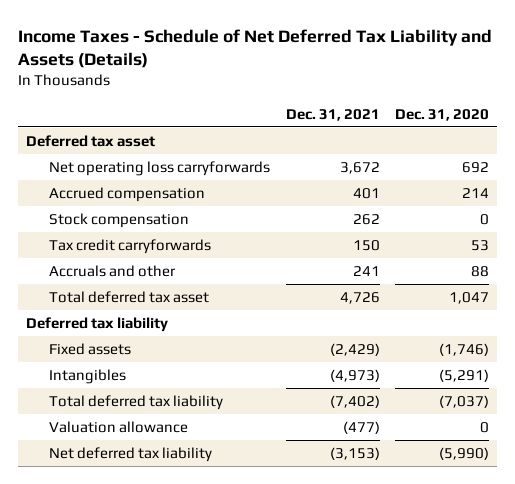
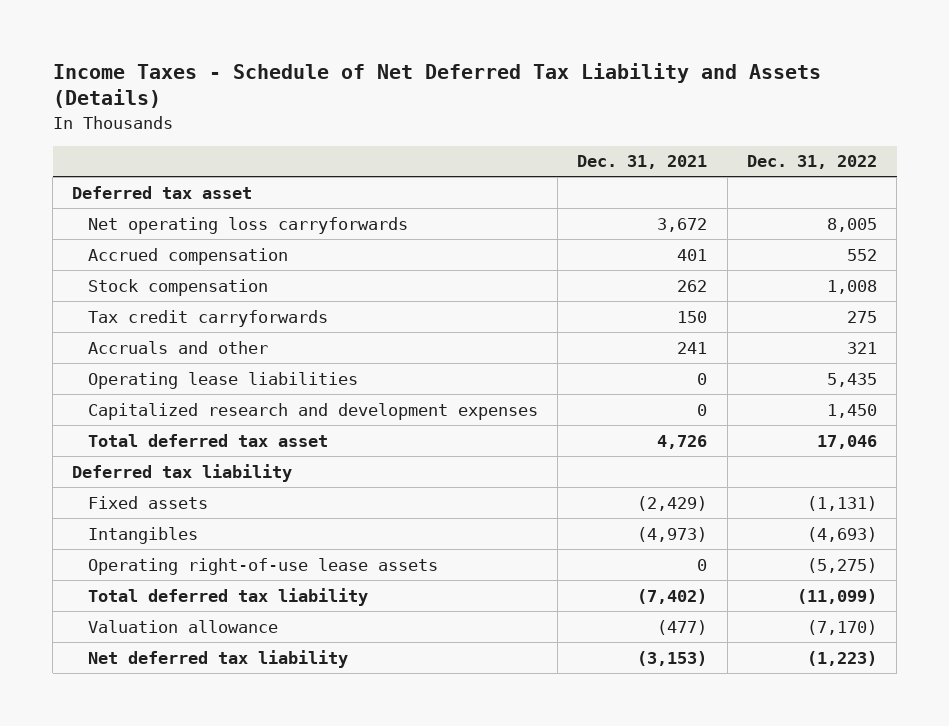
[394,108,489,121] Dec. 31, 2020 -> none
none -> [746,155,877,170] Dec. 31, 2022
none -> [87,371,358,389] Operating lease liabilities
none -> [87,402,538,420] Capitalized research and development expenses
none -> [87,557,438,575] Operating right-of-use lease assets

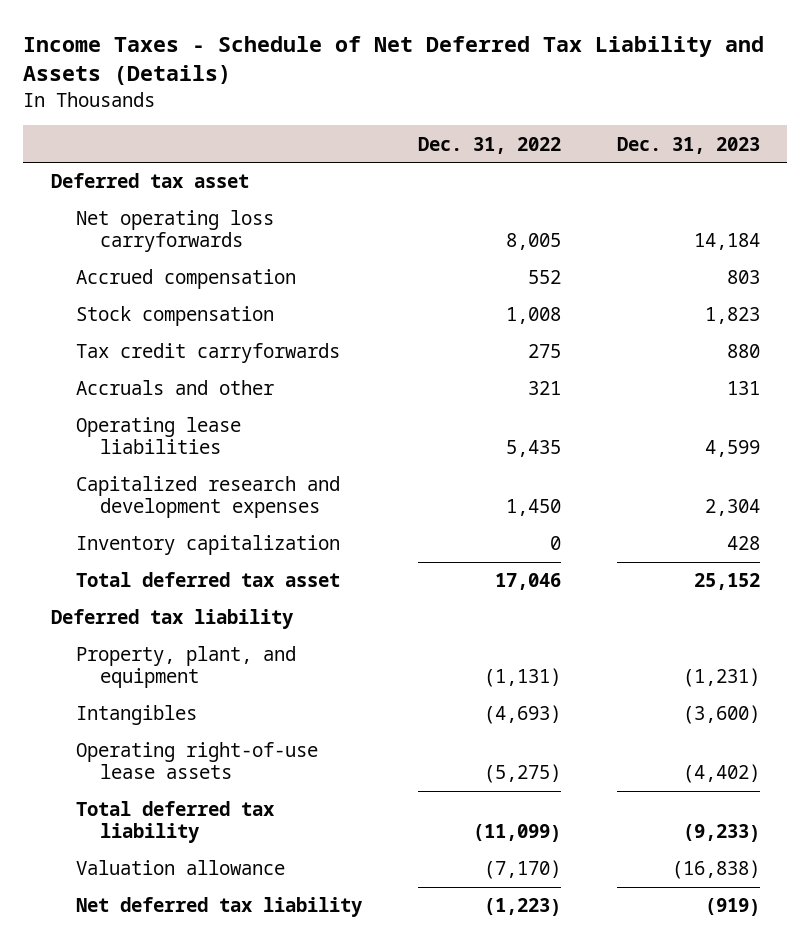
[577,155,708,170] Dec. 31, 2021 -> none
none -> [616,136,760,154] Dec. 31, 2023
none -> [75,535,340,556] Inventory capitalization
[87,495,208,509] Fixed assets -> [75,646,296,689] Property, plant, and equipment

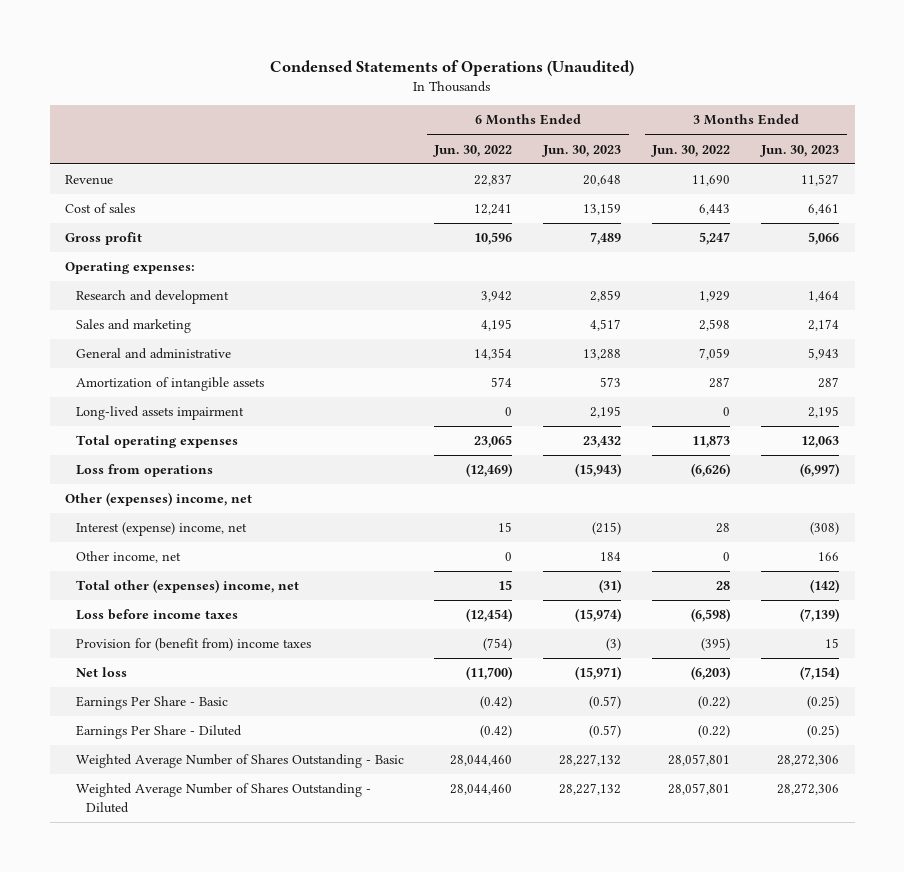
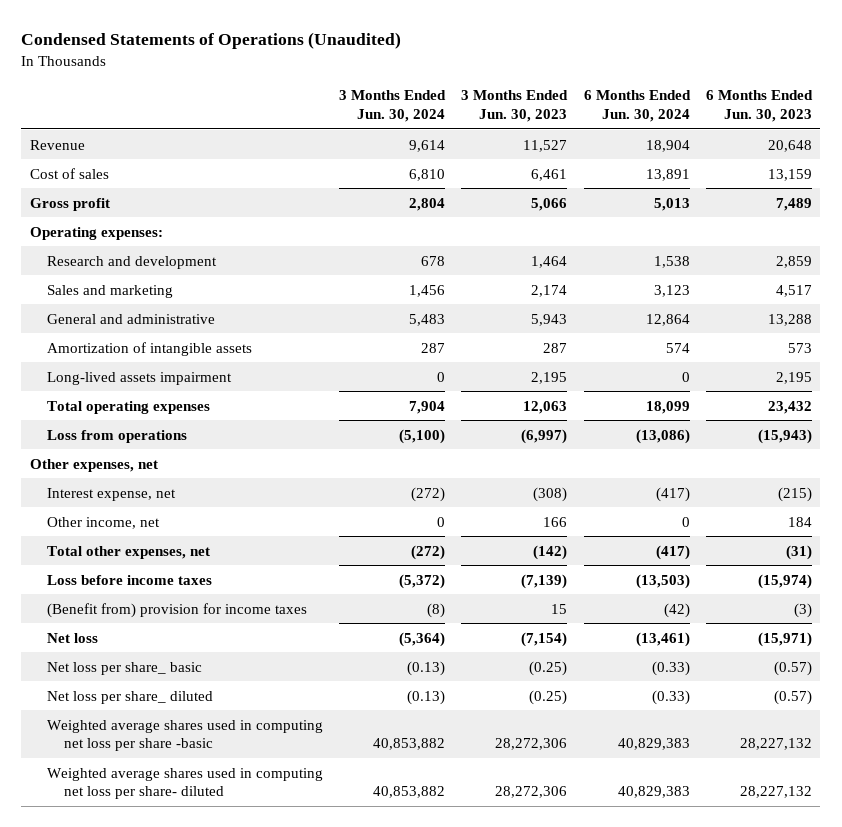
[433,144,513,157] Jun. 30, 2022 -> none
[651,144,731,157] Jun. 30, 2022 -> none
none -> [339,90,447,123] 3 Months Ended Jun. 30, 2024
none -> [583,90,691,123] 6 Months Ended Jun. 30, 2024
[65,492,253,507] Other (expenses) income, net -> [29,458,158,472] Other expenses, net
[75,522,247,537] Interest (expense) income, net -> [46,487,176,501] Interest expense, net
[75,579,299,594] Total other (expenses) income, net -> [46,545,210,559] Total other expenses, net
[75,638,311,652] Provision for (benefit from) income taxes -> [46,602,307,618] (Benefit from) provision for income taxes
[75,696,228,711] Earnings Per Share - Basic -> [46,661,202,675] Net loss per share_ basic
[75,725,242,740] Earnings Per Share - Diluted -> [46,690,213,704] Net loss per share_ diluted
[75,754,404,769] Weighted Average Number of Shares Outstanding - Basic -> [46,719,323,752] Weighted average shares used in computing net loss per share -basic
[75,783,371,813] Weighted Average Number of Shares Outstanding - Diluted -> [46,767,323,800] Weighted average shares used in computing net loss per share- diluted

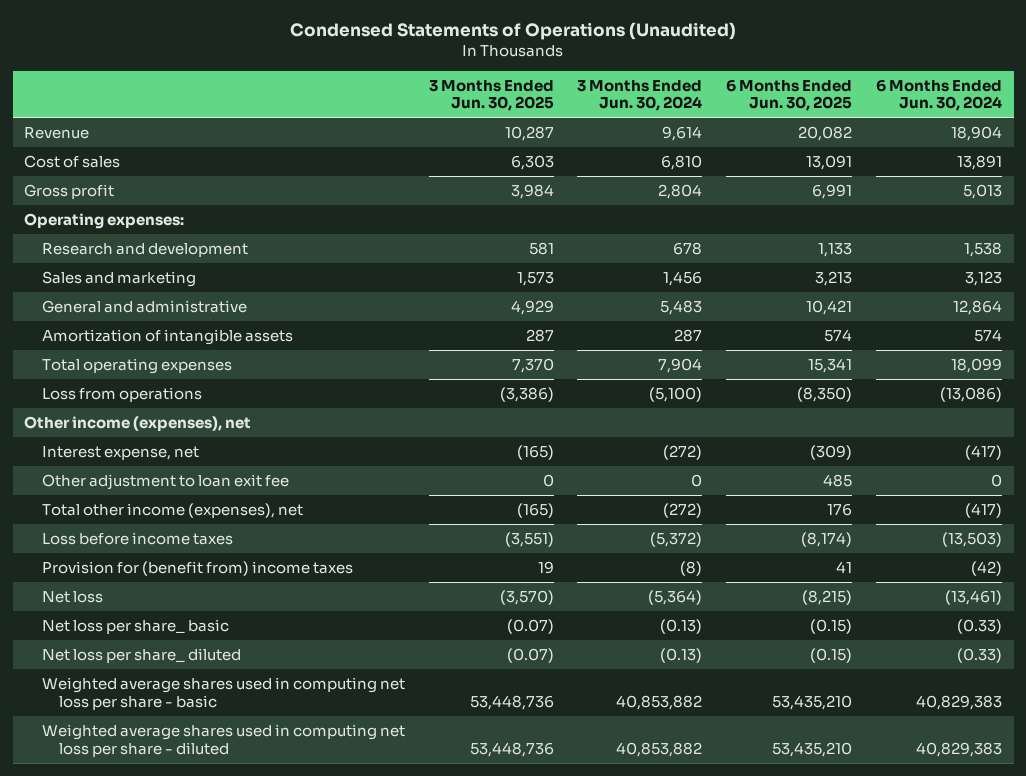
[461,90,569,123] 3 Months Ended Jun. 30, 2023 -> none
[706,90,814,123] 6 Months Ended Jun. 30, 2023 -> none
none -> [428,79,554,112] 3 Months Ended Jun. 30, 2025
none -> [726,78,853,112] 6 Months Ended Jun. 30, 2025
[46,371,232,385] Long-lived assets impairment -> none
[29,458,158,472] Other expenses, net -> [24,416,252,432] Other income (expenses), net
[46,516,160,529] Other income, net -> none
none -> [41,474,289,491] Other adjustment to loan exit fee
[46,545,210,559] Total other expenses, net -> [41,503,303,519] Total other income (expenses), net
[46,602,307,618] (Benefit from) provision for income taxes -> [41,561,353,577] Provision for (benefit from) income taxes
[46,719,323,752] Weighted average shares used in computing net loss per share -basic -> [41,677,405,710] Weighted average shares used in computing net loss per share - basic
[46,767,323,800] Weighted average shares used in computing net loss per share- diluted -> [41,724,405,757] Weighted average shares used in computing net loss per share - diluted

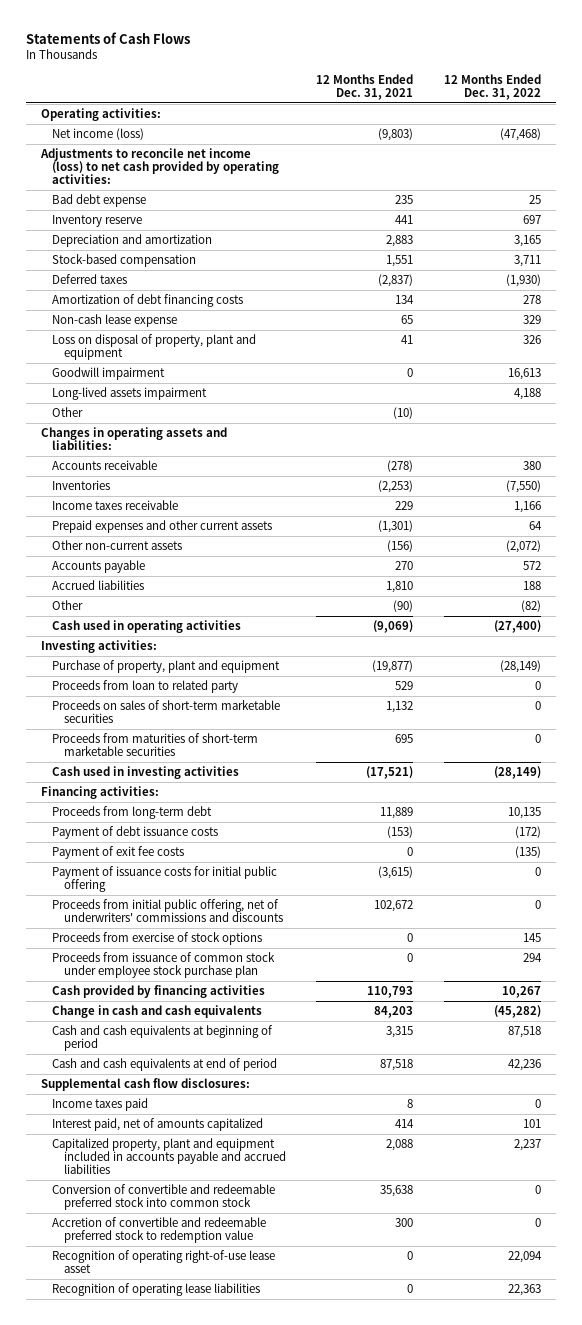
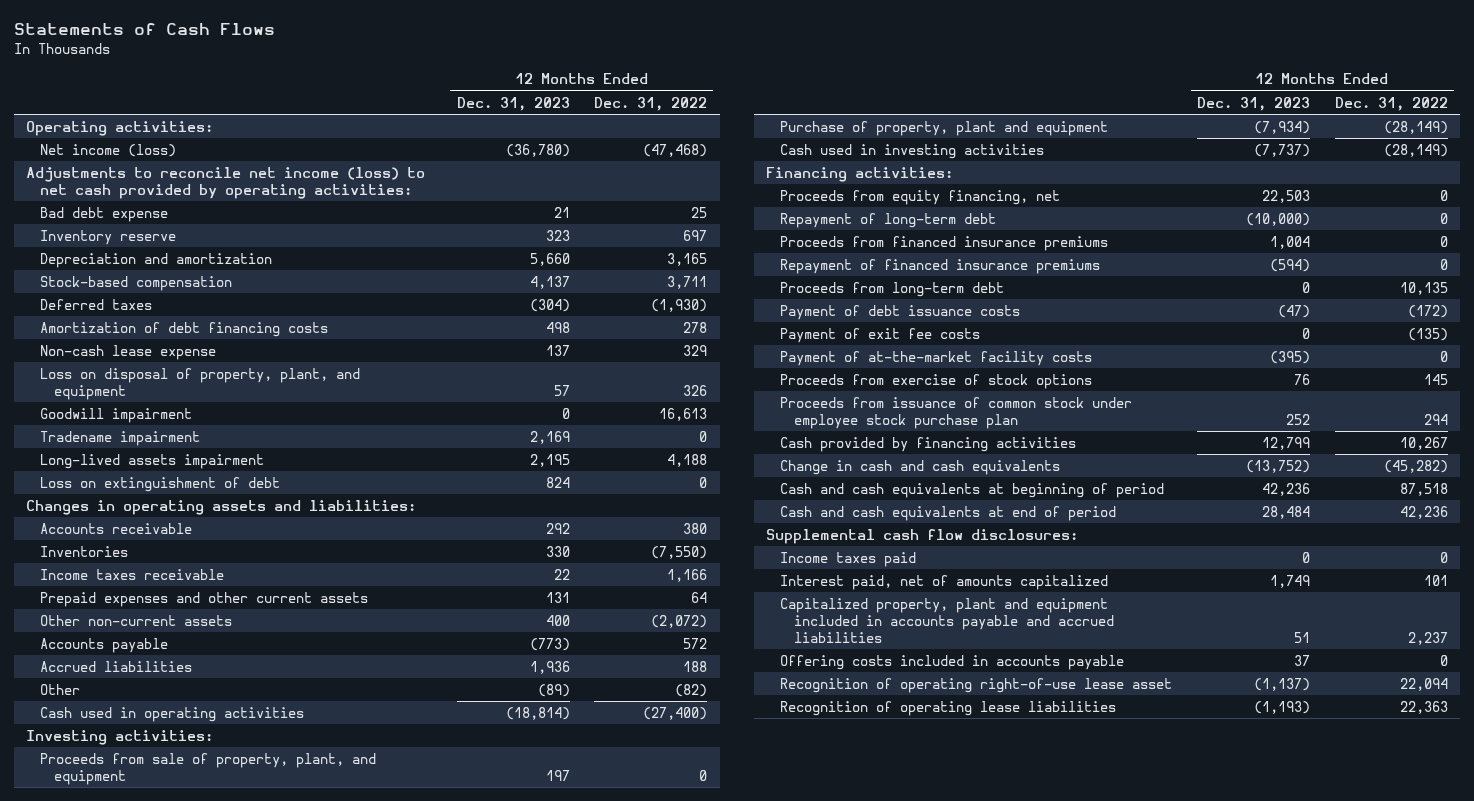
[316,74,414,101] 12 Months Ended Dec. 31, 2021 -> none
none -> [456,96,570,111] Dec. 31, 2023
[52,333,257,361] Loss on disposal of property, plant and equipment -> [39,367,360,400] Loss on disposal of property, plant, and equipment
none -> [39,430,200,446] Tradename impairment
[52,406,84,417] Other -> none
none -> [39,476,280,492] Loss on extinguishment of debt
none -> [39,752,376,785] Proceeds from sale of property, plant, and equipment
[52,679,239,693] Proceeds from loan to related party -> none
[52,699,281,724] Proceeds on sales of short-term marketable securities -> none
[52,732,259,757] Proceeds from maturities of short-term marketable securities -> none
none -> [780,189,1061,205] Proceeds from equity financing, net
none -> [780,212,997,228] Repayment of long-term debt
none -> [780,235,1109,251] Proceeds from financed insurance premiums
none -> [780,258,1101,274] Repayment of financed insurance premiums
[52,865,278,893] Payment of issuance costs for initial public offering -> none
[52,898,283,923] Proceeds from initial public offering, net of underwriters' commissions and discounts -> none
none -> [780,350,1093,366] Payment of at-the-market facility costs
[52,1183,276,1211] Conversion of convertible and redeemable preferred stock into common stock -> none
[52,1216,267,1244] Accretion of convertible and redeemable preferred stock to redemption value -> none
none -> [780,654,1125,670] Offering costs included in accounts payable

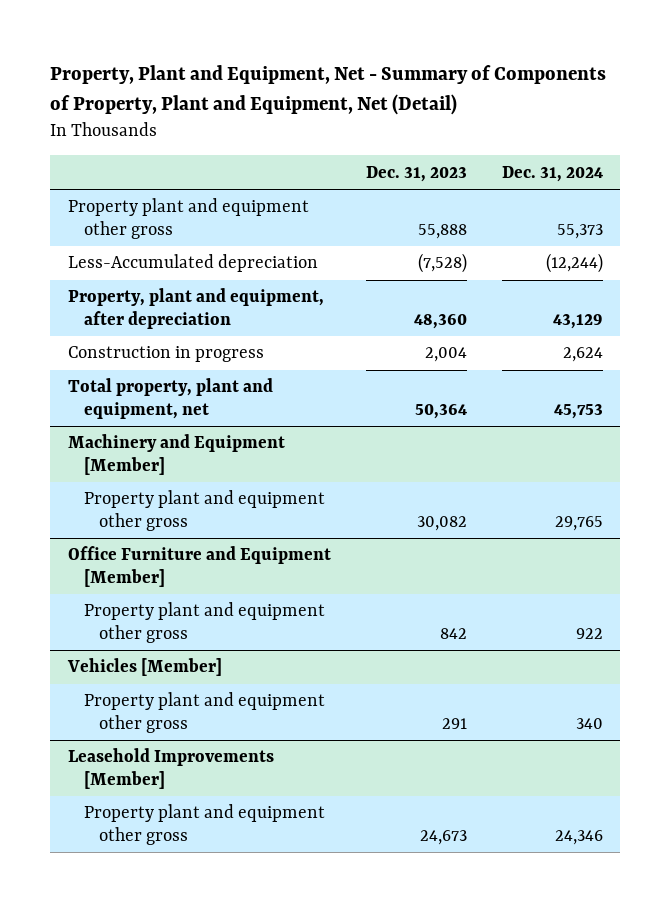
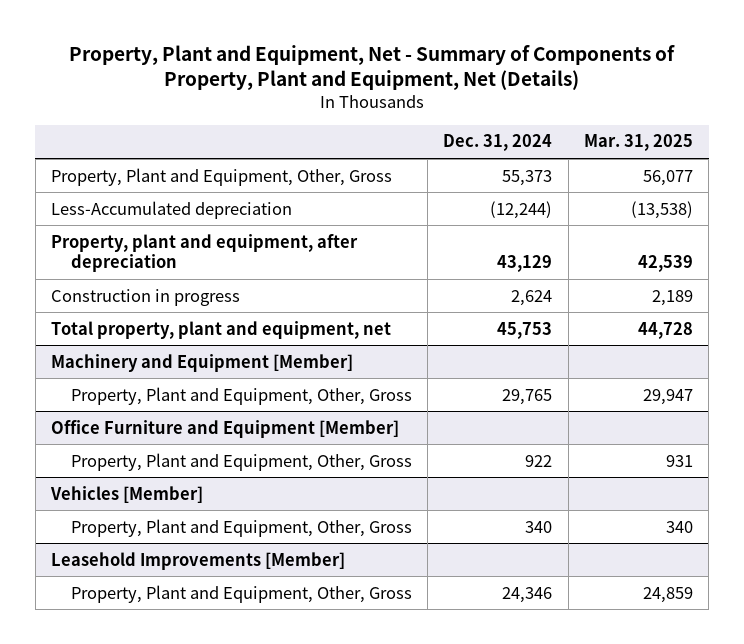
[50,65,607,116] Property, Plant and Equipment, Net - Summary of Components of Property, Plant and Equipment, Net (Detail) -> [69,44,676,91] Property, Plant and Equipment, Net - Summary of Components of Property, Plant and Equipment, Net (Details)
[365,165,467,182] Dec. 31, 2023 -> none
none -> [584,134,694,152] Mar. 31, 2025
[67,198,309,240] Property plant and equipment other gross -> [51,167,393,186] Property, Plant and Equipment, Other, Gross
[83,490,325,532] Property plant and equipment other gross -> [70,386,412,405] Property, Plant and Equipment, Other, Gross
[83,602,325,644] Property plant and equipment other gross -> [70,452,412,471] Property, Plant and Equipment, Other, Gross
[83,692,325,734] Property plant and equipment other gross -> [70,518,412,537] Property, Plant and Equipment, Other, Gross
[83,804,325,846] Property plant and equipment other gross -> [70,584,412,603] Property, Plant and Equipment, Other, Gross

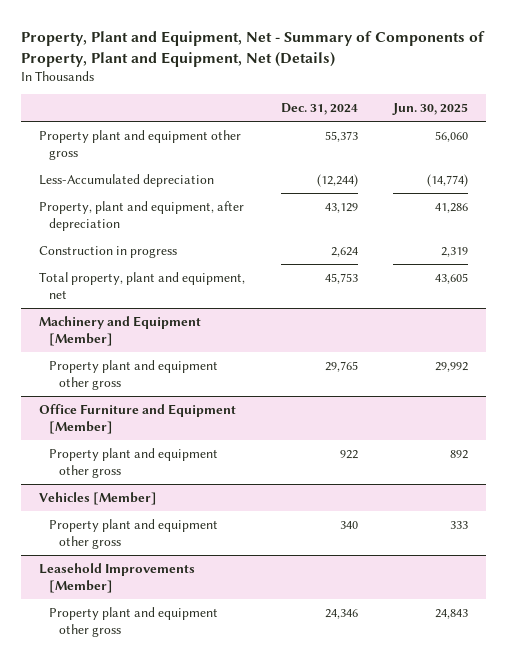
[584,134,694,152] Mar. 31, 2025 -> none
none -> [392,103,469,116] Jun. 30, 2025
[51,167,393,186] Property, Plant and Equipment, Other, Gross -> [39,129,242,160] Property plant and equipment other gross
[70,386,412,405] Property, Plant and Equipment, Other, Gross -> [48,359,218,390] Property plant and equipment other gross
[70,452,412,471] Property, Plant and Equipment, Other, Gross -> [48,447,218,478] Property plant and equipment other gross
[70,518,412,537] Property, Plant and Equipment, Other, Gross -> [48,518,218,549] Property plant and equipment other gross
[70,584,412,603] Property, Plant and Equipment, Other, Gross -> [48,606,218,637] Property plant and equipment other gross

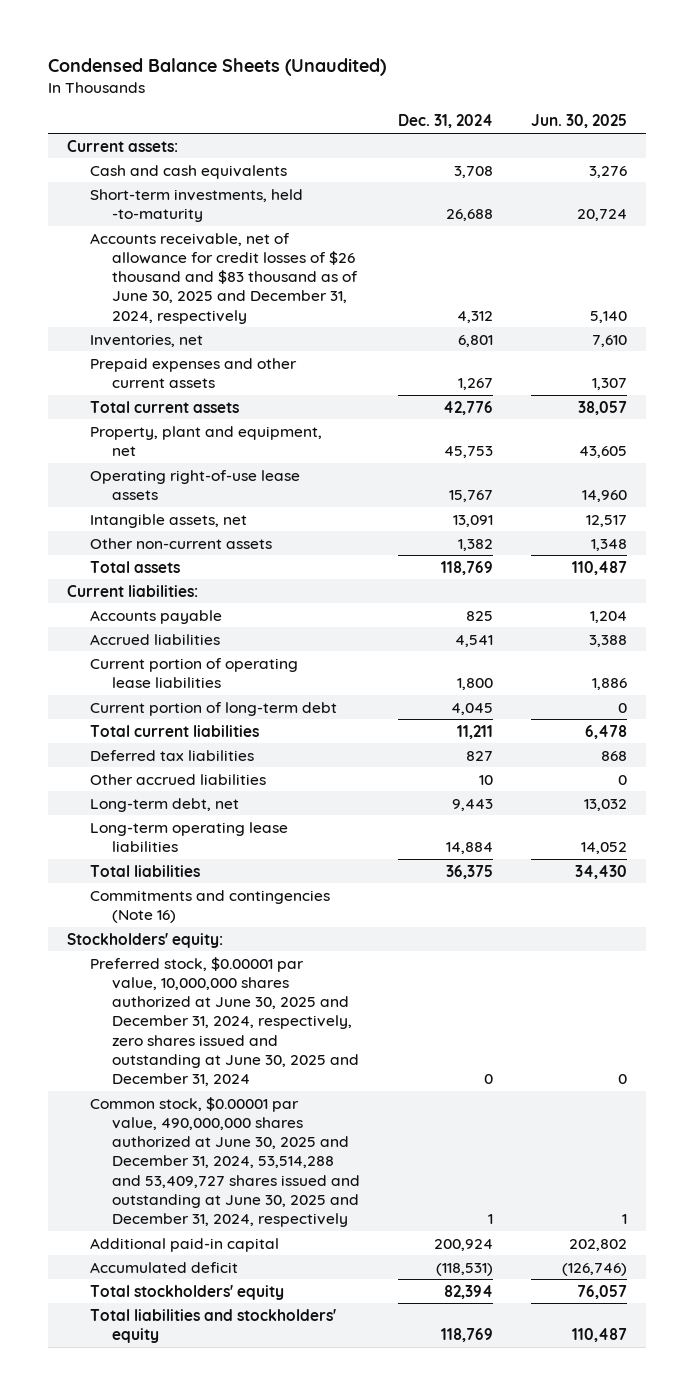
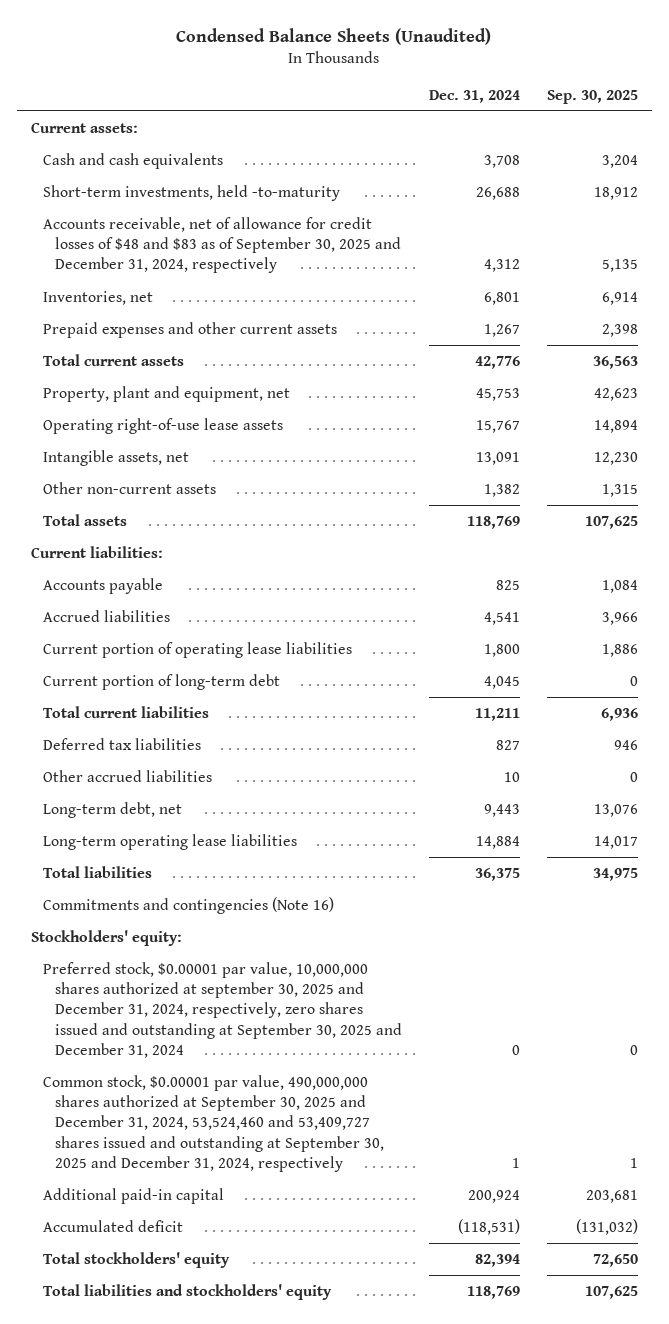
[531,114,628,129] Jun. 30, 2025 -> none
none -> [547,89,639,104] Sep. 30, 2025
[89,232,359,324] Accounts receivable, net of allowance for credit losses of $26 thousand and $83 thousand as of June 30, 2025 and December 31, 2024, respectively -> [42,217,401,274] Accounts receivable, net of allowance for credit losses of $48 and $83 as of September 30, 2025 and December 31, 2024, respectively
[89,956,360,1086] Preferred stock, $0.00001 par value, 10,000,000 shares authorized at June 30, 2025 and December 31, 2024, respectively, zero shares issued and outstanding at June 30, 2025 and December 31, 2024 -> [42,962,402,1058] Preferred stock, $0.00001 par value, 10,000,000 shares authorized at september 30, 2025 and December 31, 2024, respectively, zero shares issued and outstanding at September 30, 2025 and December 31, 2024
[89,1096,361,1227] Common stock, $0.00001 par value, 490,000,000 shares authorized at June 30, 2025 and December 31, 2024, 53,514,288 and 53,409,727 shares issued and outstanding at June 30, 2025 and December 31, 2024, respectively -> [42,1075,384,1172] Common stock, $0.00001 par value, 490,000,000 shares authorized at September 30, 2025 and December 31, 2024, 53,524,460 and 53,409,727 shares issued and outstanding at September 30, 2025 and December 31, 2024, respectively

